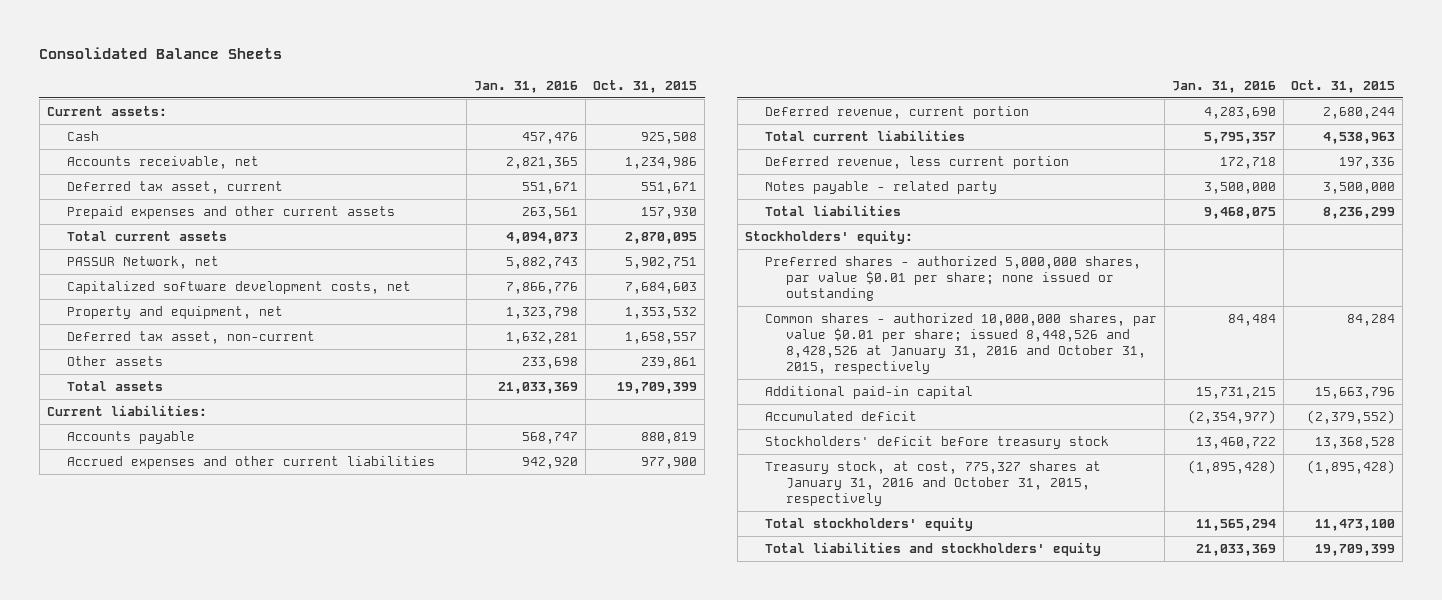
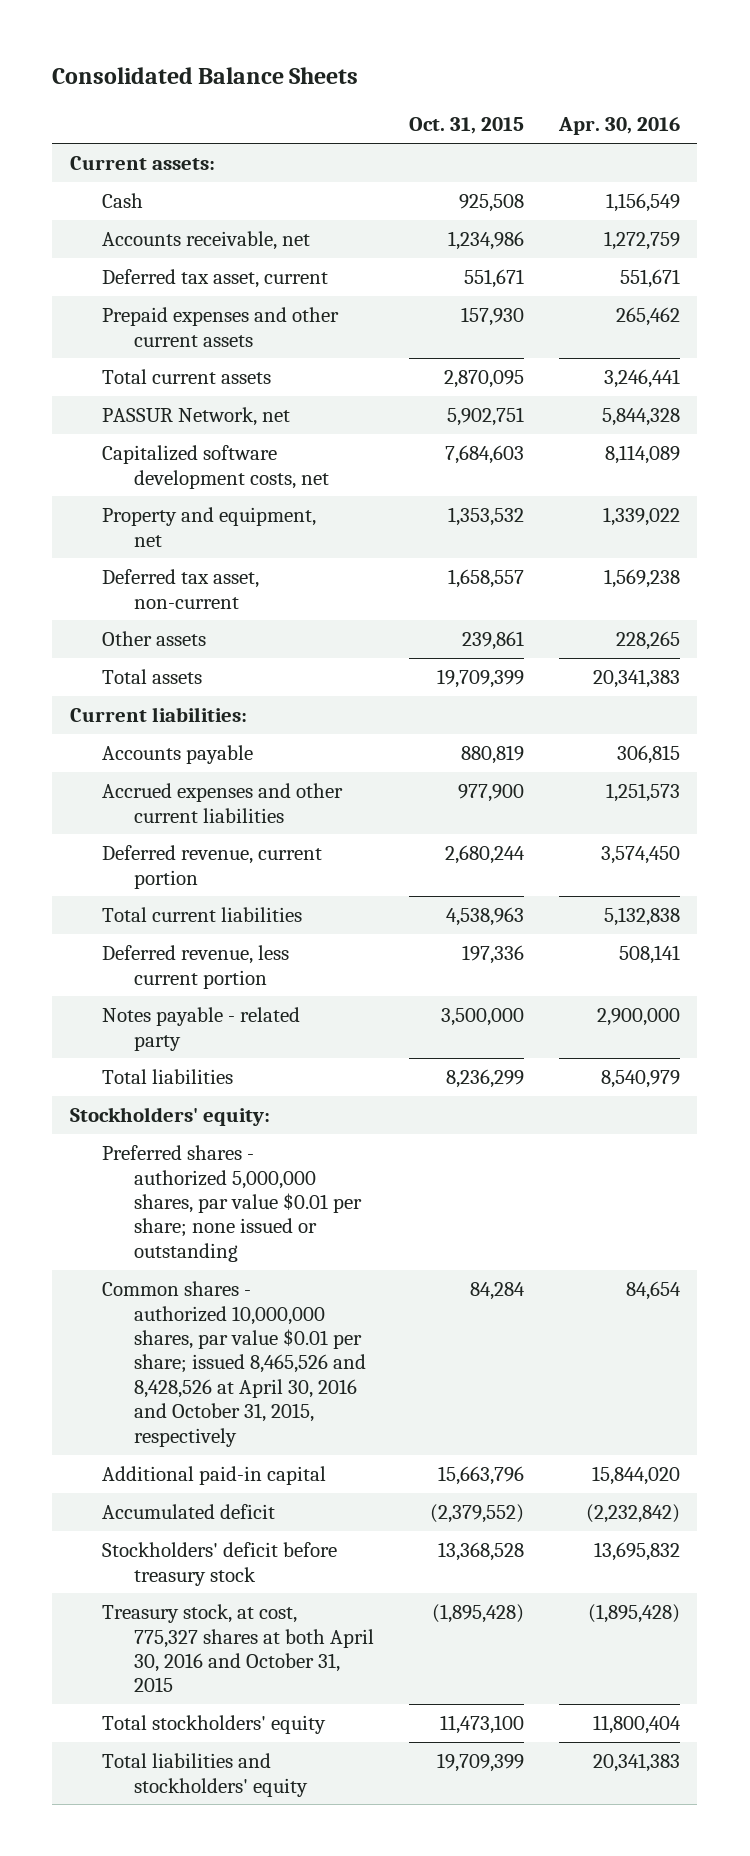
[474,80,579,93] Jan. 31, 2016 -> none
none -> [557,117,680,136] Apr. 30, 2016
[765,313,1158,374] Common shares - authorized 10,000,000 shares, par value $0.01 per share; issued 8,448,526 and 8,428,526 at January 31, 2016 and October 31, 2015, respectively -> [101,1281,366,1447] Common shares - authorized 10,000,000 shares, par value $0.01 per share; issued 8,465,526 and 8,428,526 at April 30, 2016 and October 31, 2015, respectively
[765,461,1102,506] Treasury stock, at cost, 775,327 shares at January 31, 2016 and October 31, 2015, respectively -> [101,1604,374,1693] Treasury stock, at cost, 775,327 shares at both April 30, 2016 and October 31, 2015

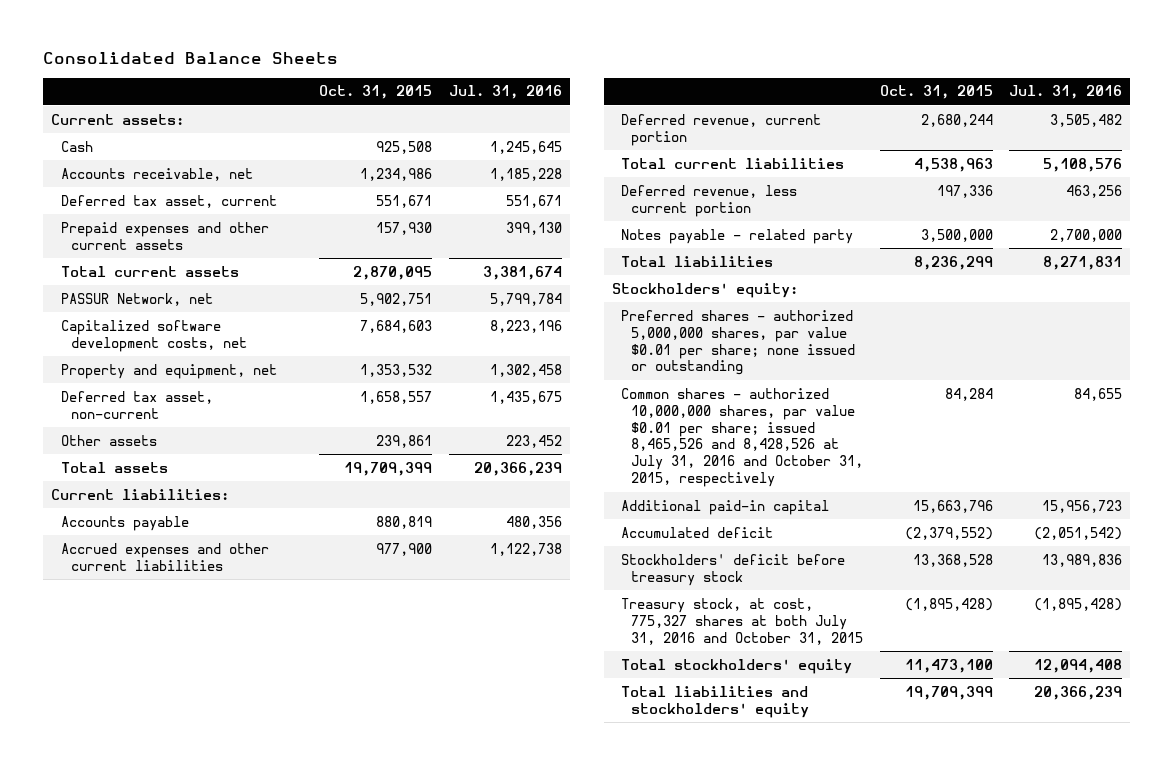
[557,117,680,136] Apr. 30, 2016 -> none
none -> [448,85,562,100] Jul. 31, 2016
[101,1281,366,1447] Common shares - authorized 10,000,000 shares, par value $0.01 per share; issued 8,465,526 and 8,428,526 at April 30, 2016 and October 31, 2015, respectively -> [621,387,864,488] Common shares - authorized 10,000,000 shares, par value $0.01 per share; issued 8,465,526 and 8,428,526 at July 31, 2016 and October 31, 2015, respectively
[101,1604,374,1693] Treasury stock, at cost, 775,327 shares at both April 30, 2016 and October 31, 2015 -> [621,597,864,645] Treasury stock, at cost, 775,327 shares at both July 31, 2016 and October 31, 2015

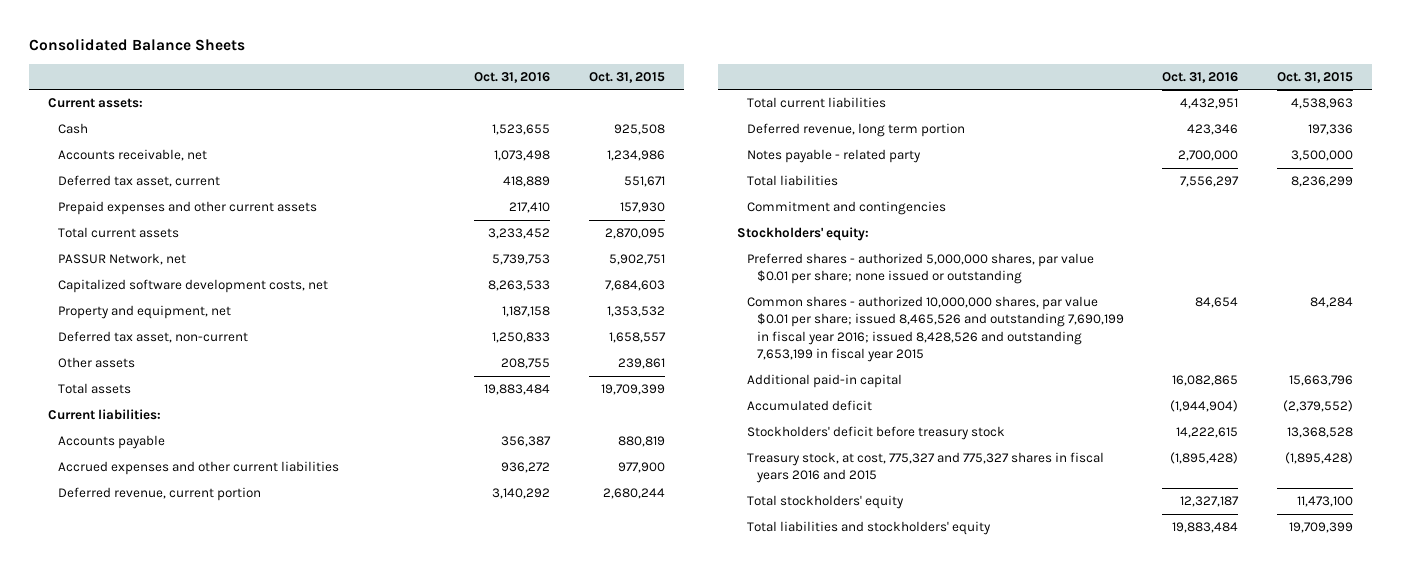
[448,85,562,100] Jul. 31, 2016 -> none
none -> [473,71,550,83] Oct. 31, 2016
[621,184,798,217] Deferred revenue, less current portion -> [746,123,965,138] Deferred revenue, long term portion
none -> [746,201,946,216] Commitment and contingencies
[621,387,864,488] Common shares - authorized 10,000,000 shares, par value $0.01 per share; issued 8,465,526 and 8,428,526 at July 31, 2016 and October 31, 2015, respectively -> [746,296,1124,363] Common shares - authorized 10,000,000 shares, par value $0.01 per share; issued 8,465,526 and outstanding 7,690,199 in fiscal year 2016; issued 8,428,526 and outstanding 7,653,199 in fiscal year 2015
[621,597,864,645] Treasury stock, at cost, 775,327 shares at both July 31, 2016 and October 31, 2015 -> [746,452,1104,484] Treasury stock, at cost, 775,327 and 775,327 shares in fiscal years 2016 and 2015

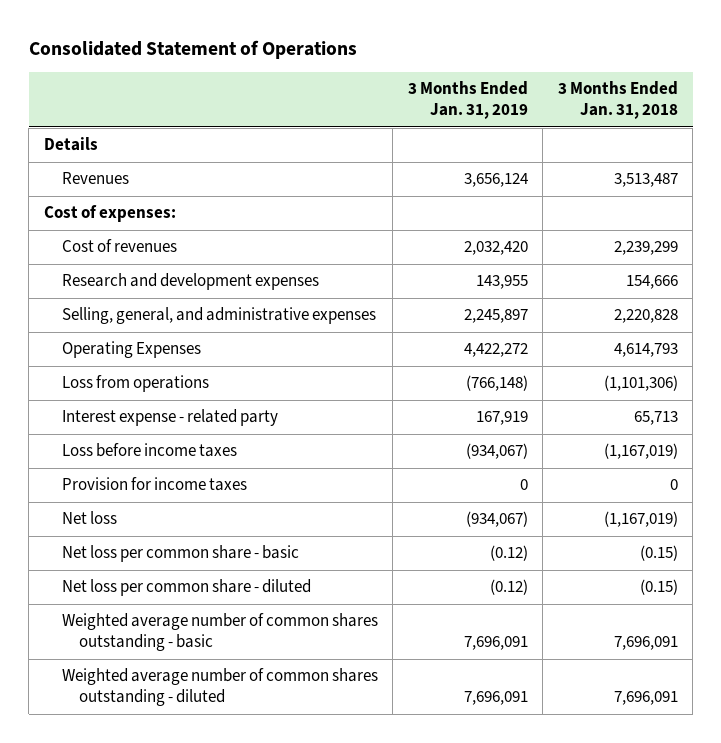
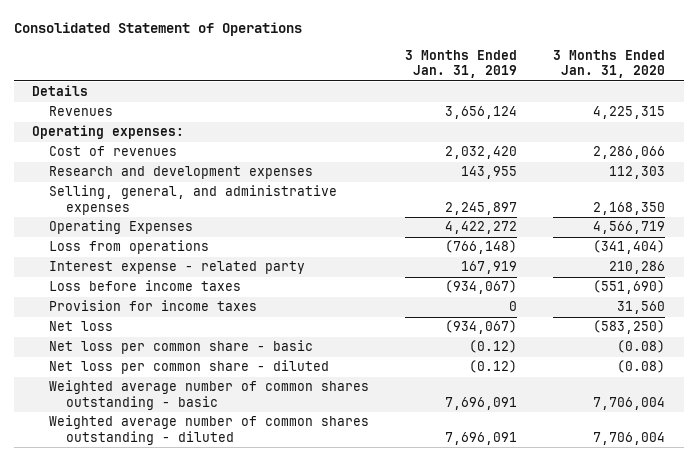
[557,81,678,120] 3 Months Ended Jan. 31, 2018 -> none
none -> [553,50,666,79] 3 Months Ended Jan. 31, 2020
[43,205,176,223] Cost of expenses: -> [32,125,185,140] Operating expenses:

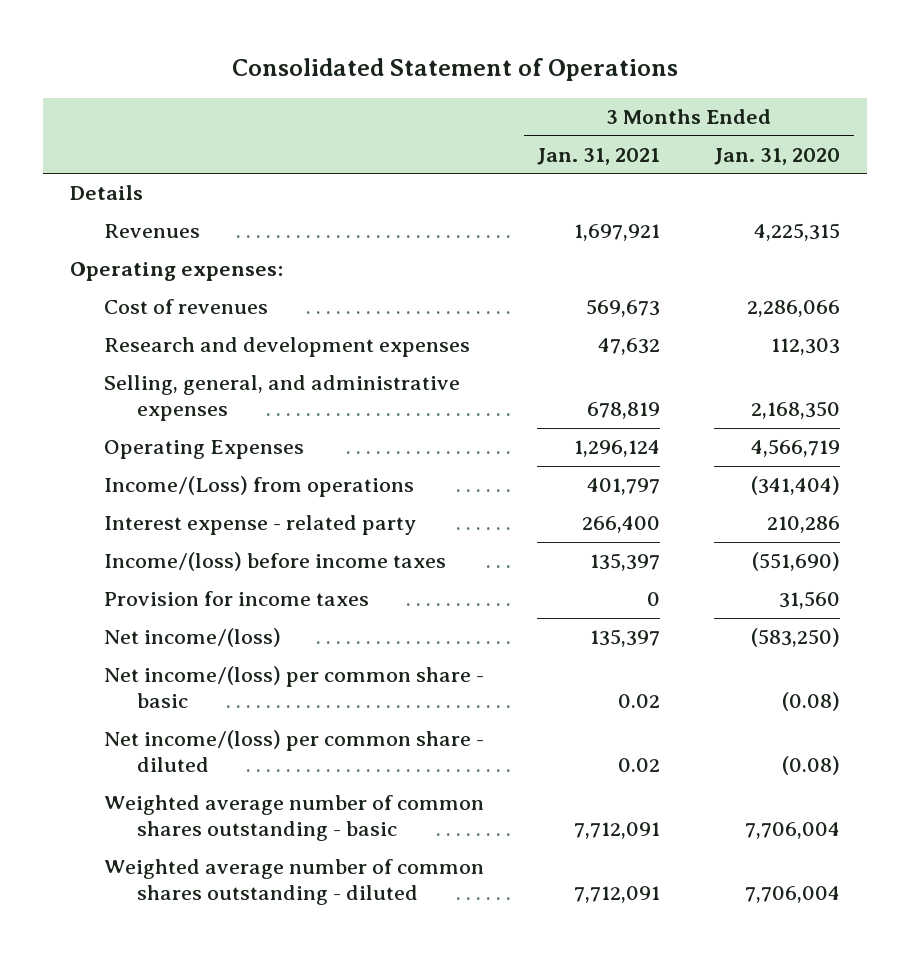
[405,50,518,79] 3 Months Ended Jan. 31, 2019 -> none
none -> [537,147,661,165] Jan. 31, 2021
[49,240,210,255] Loss from operations -> [103,476,414,498] Income/(Loss) from operations
[49,280,242,292] Loss before income taxes -> [103,552,446,572] Income/(loss) before income taxes
[49,321,114,332] Net loss -> [103,628,281,648] Net income/(loss)
[49,340,314,355] Net loss per common share - basic -> [103,666,484,709] Net income/(loss) per common share - basic
[49,360,330,375] Net loss per common share - diluted -> [103,730,484,773] Net income/(loss) per common share - diluted

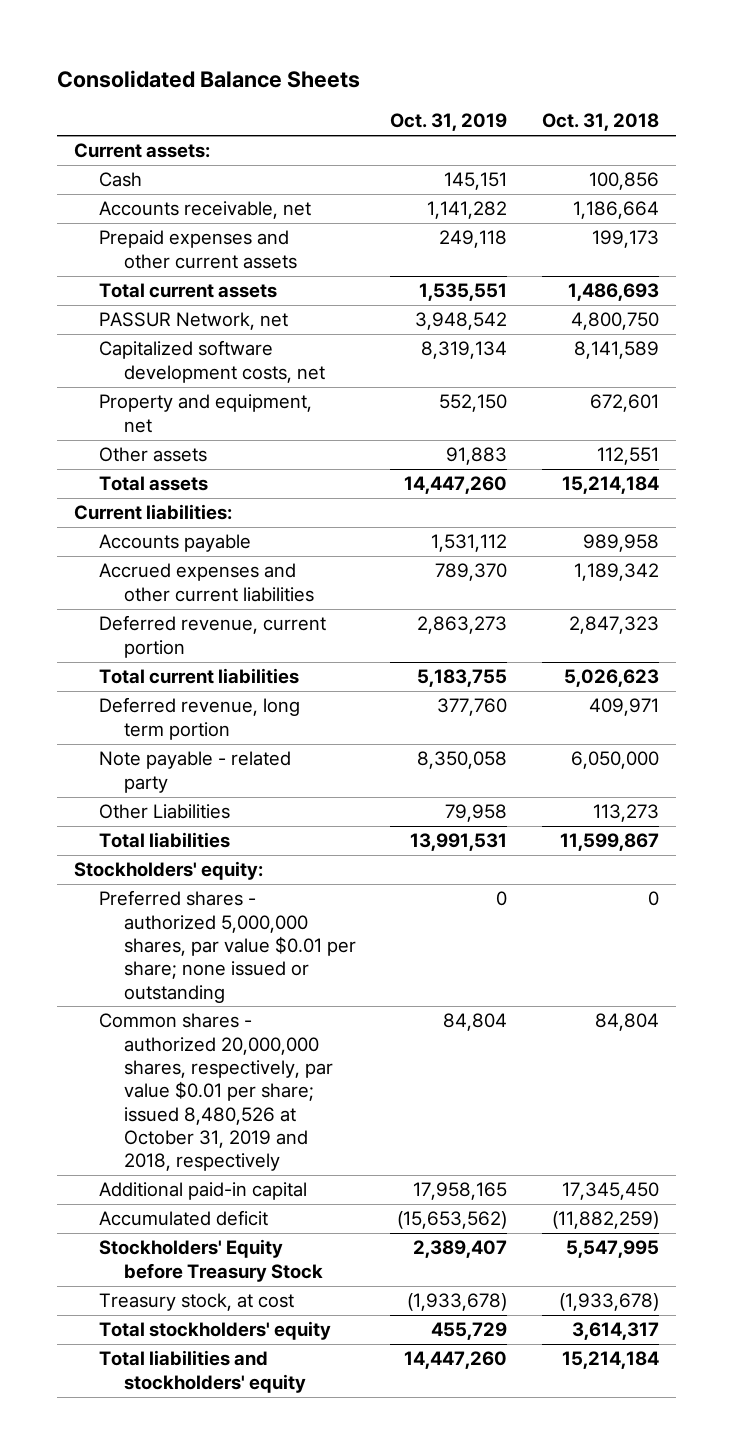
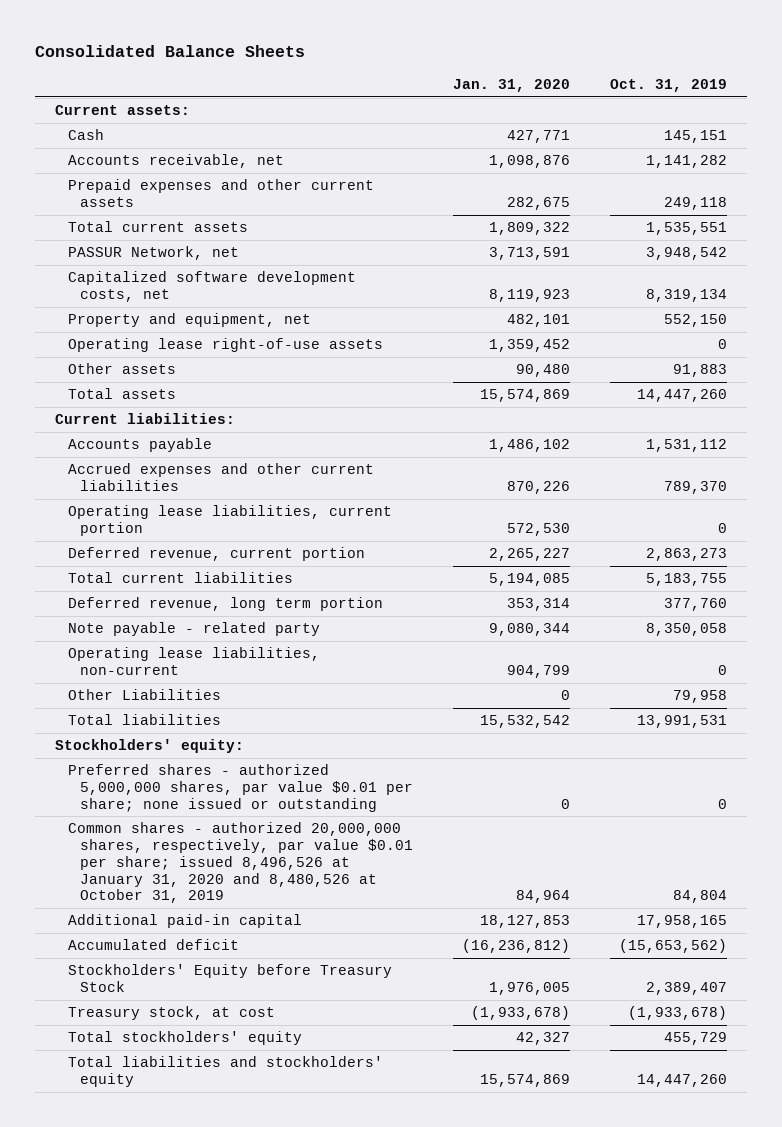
[541,113,659,132] Oct. 31, 2018 -> none
none -> [453,78,571,92] Jan. 31, 2020
none -> [67,338,383,353] Operating lease right-of-use assets
none -> [67,505,392,537] Operating lease liabilities, current portion
none -> [67,647,320,676] Operating lease liabilities, non-current
[98,1013,333,1172] Common shares - authorized 20,000,000 shares, respectively, par value $0.01 per share; issued 8,480,526 at October 31, 2019 and 2018, respectively -> [67,822,414,904] Common shares - authorized 20,000,000 shares, respectively, par value $0.01 per share; issued 8,496,526 at January 31, 2020 and 8,480,526 at October 31, 2019

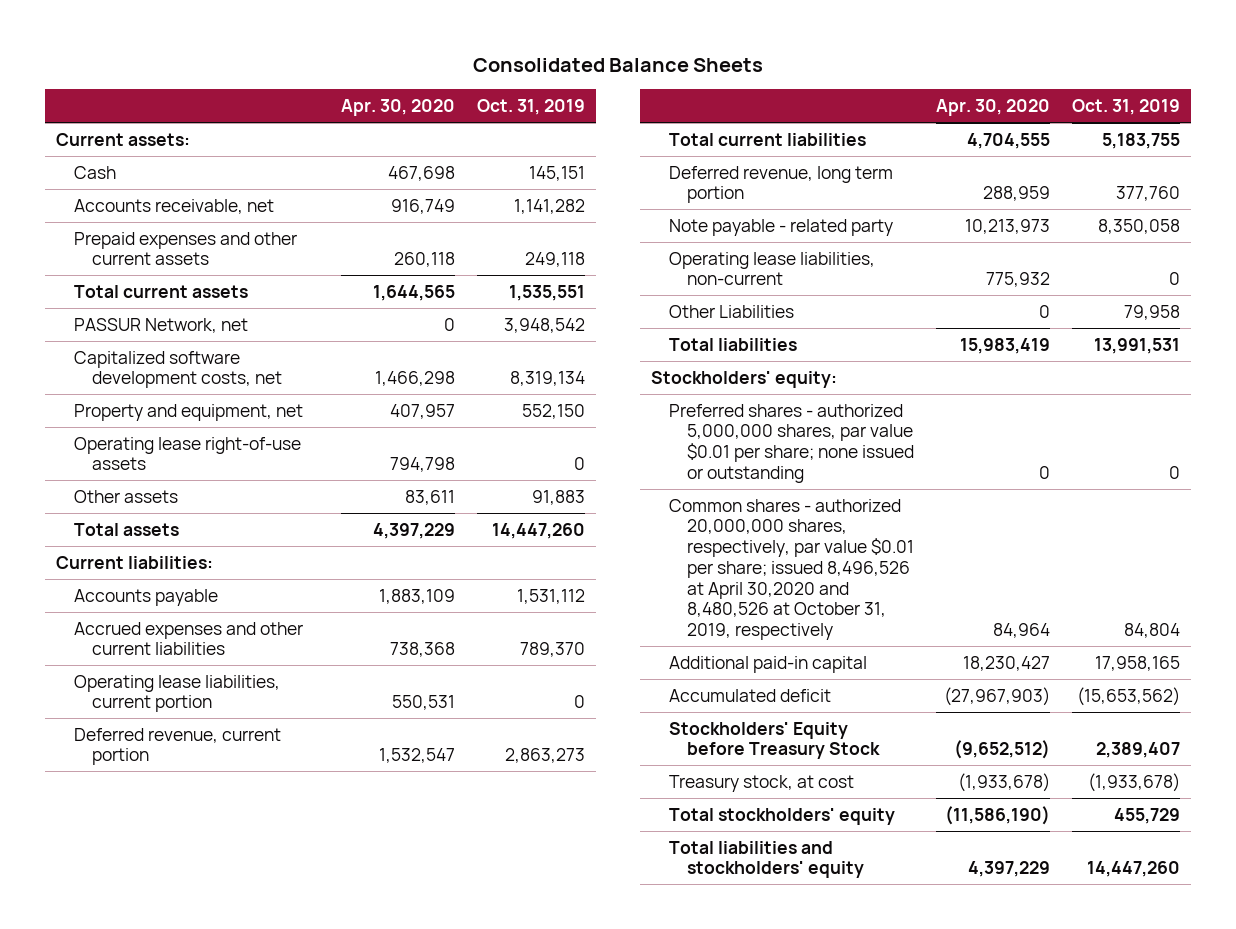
[453,78,571,92] Jan. 31, 2020 -> none
none -> [341,99,456,117] Apr. 30, 2020
[67,822,414,904] Common shares - authorized 20,000,000 shares, respectively, par value $0.01 per share; issued 8,496,526 at January 31, 2020 and 8,480,526 at October 31, 2019 -> [669,498,915,641] Common shares - authorized 20,000,000 shares, respectively, par value $0.01 per share; issued 8,496,526 at April 30,2020 and 8,480,526 at October 31, 2019, respectively

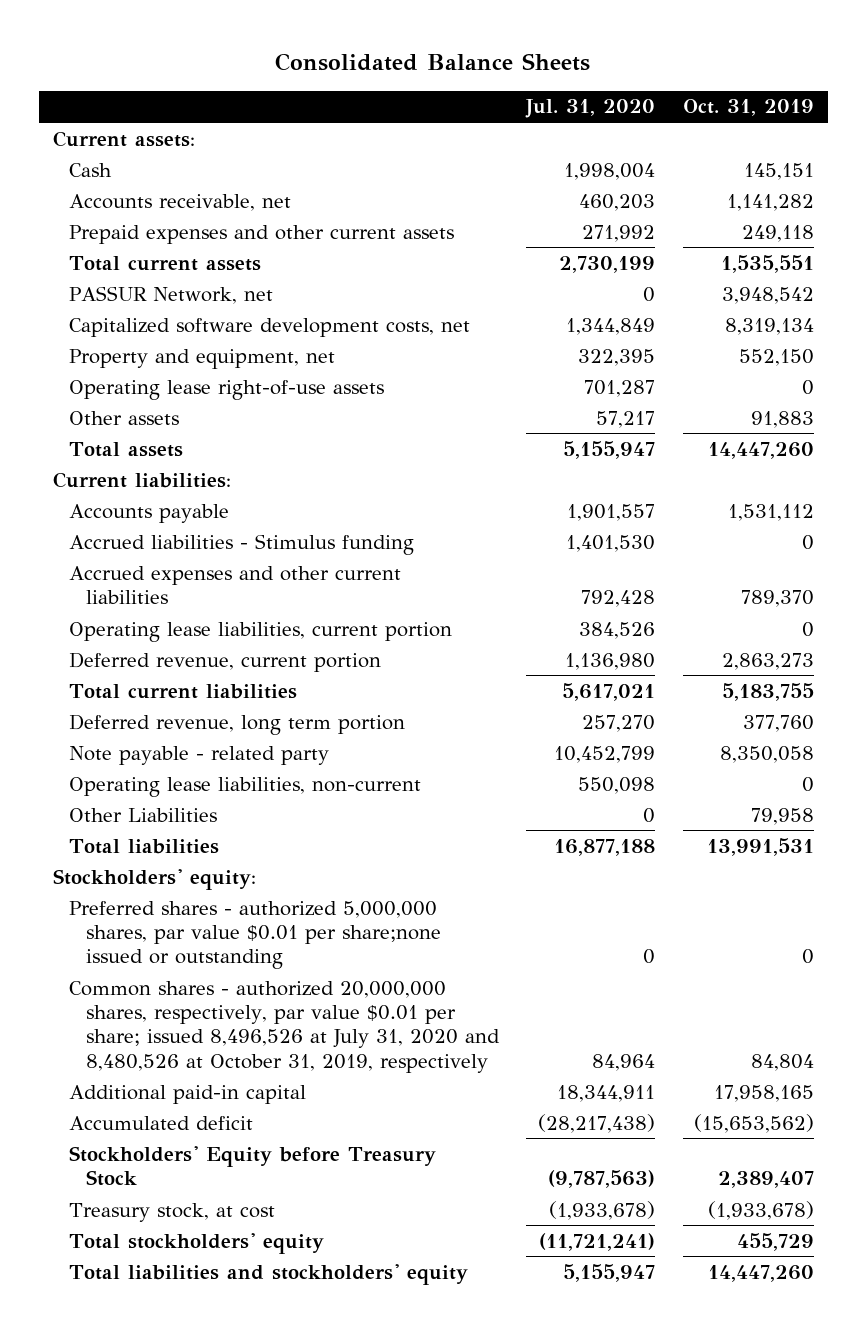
[341,99,456,117] Apr. 30, 2020 -> none
none -> [525,99,656,119] Jul. 31, 2020
none -> [69,533,415,555] Accrued liabilities - Stimulus funding
[669,403,915,483] Preferred shares - authorized 5,000,000 shares, par value $0.01 per share; none issued or outstanding -> [69,900,441,970] Preferred shares - authorized 5,000,000 shares, par value $0.01 per share;none issued or outstanding
[669,498,915,641] Common shares - authorized 20,000,000 shares, respectively, par value $0.01 per share; issued 8,496,526 at April 30,2020 and 8,480,526 at October 31, 2019, respectively -> [69,980,500,1073] Common shares - authorized 20,000,000 shares, respectively, par value $0.01 per share; issued 8,496,526 at July 31, 2020 and 8,480,526 at October 31, 2019, respectively

